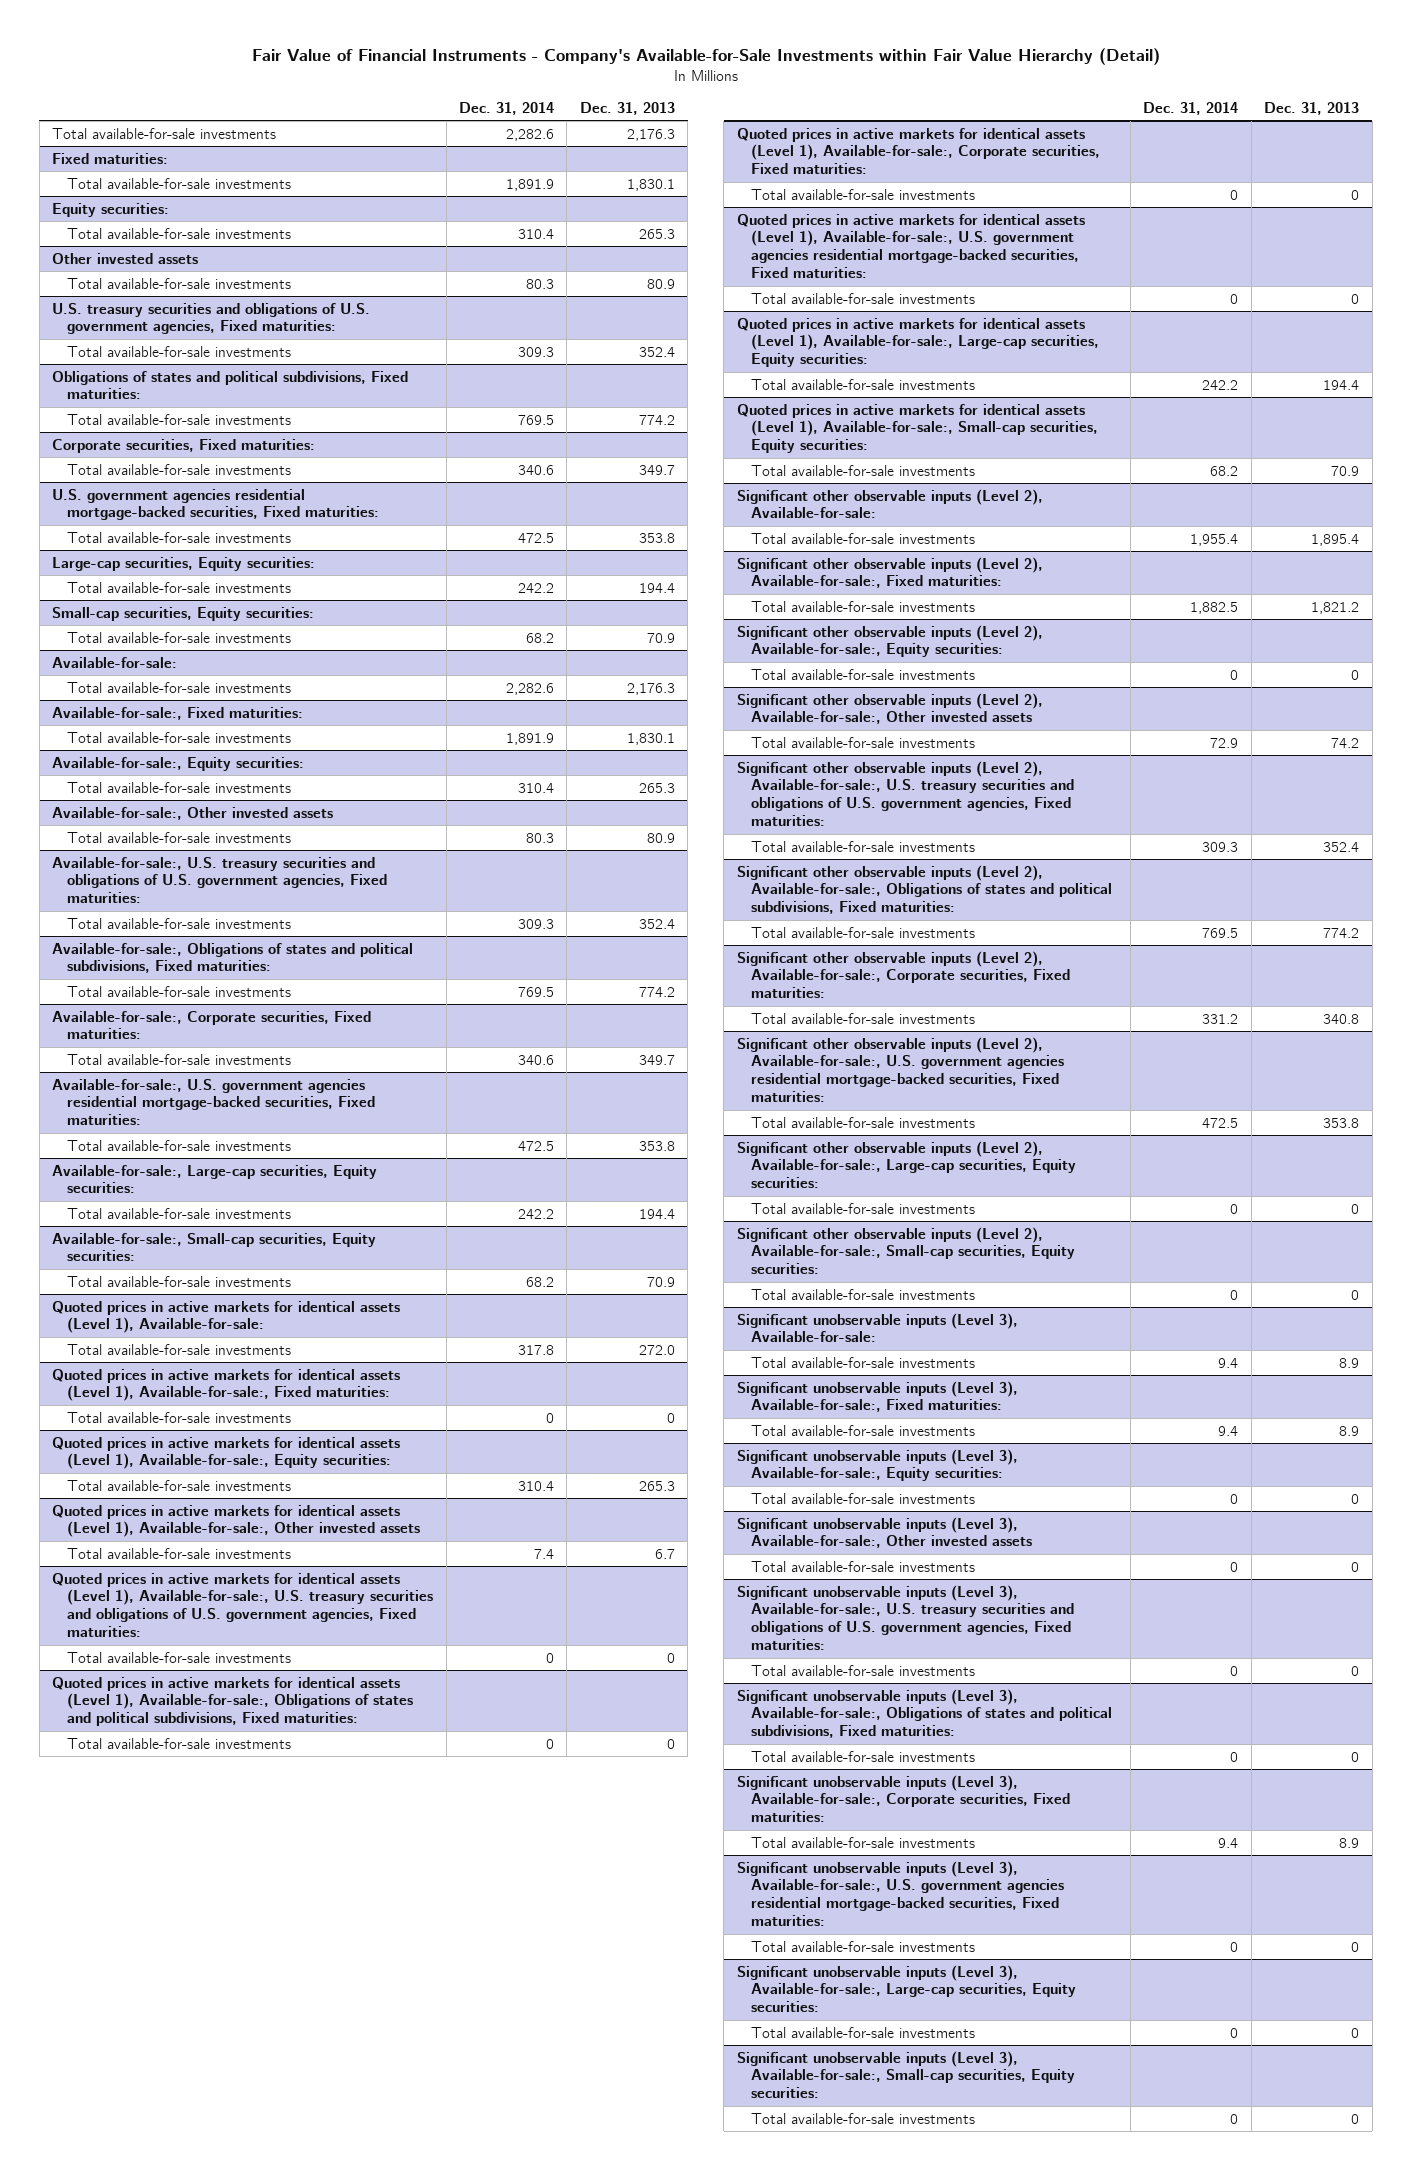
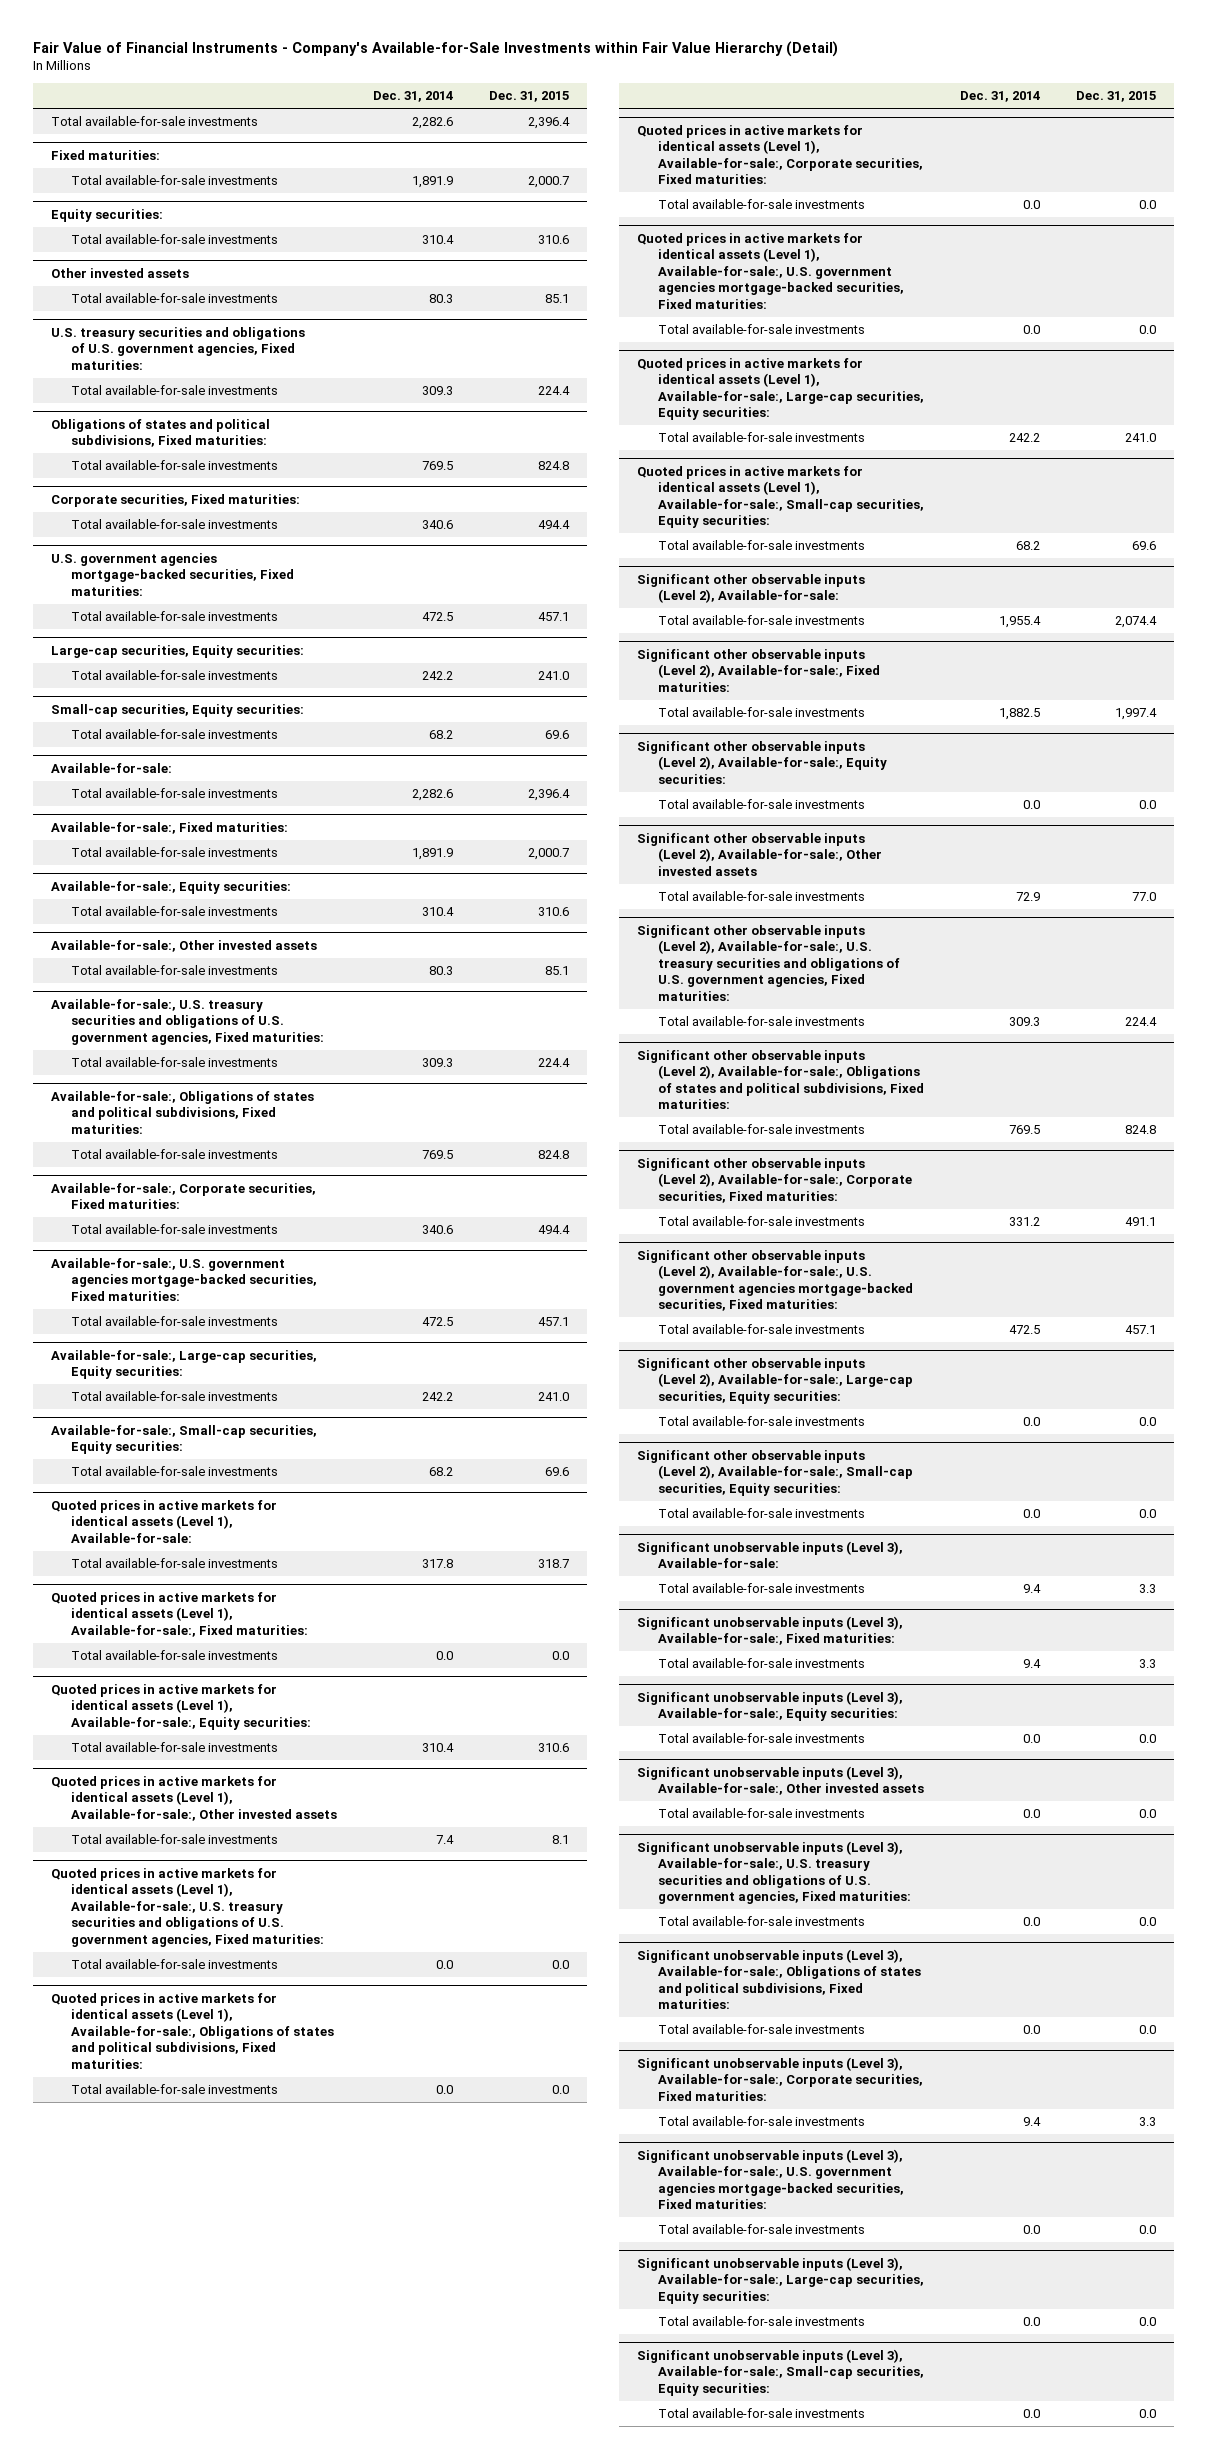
[579,101,675,115] Dec. 31, 2013 -> none
none -> [489,90,570,102] Dec. 31, 2015
[52,488,380,521] U.S. government agencies residential mortgage-backed securities, Fixed maturities: -> [50,552,295,596] U.S. government agencies mortgage-backed securities, Fixed maturities:
[52,1078,376,1126] Available-for-sale:, U.S. government agencies residential mortgage-backed securities, Fixed maturities: -> [50,1257,318,1301] Available-for-sale:, U.S. government agencies mortgage-backed securities, Fixed maturities:
[546,1412,555,1423] 0 -> [436,1651,454,1661] 0.0
[546,1652,555,1663] 0 -> [436,1960,454,1970] 0.0
[546,1738,555,1749] 0 -> [436,2085,454,2095] 0.0
[1230,189,1239,200] 0 -> [1022,200,1040,210] 0.0
[736,213,1085,279] Quoted prices in active markets for identical assets (Level 1), Available-for-sale:, U.S. government agencies residential mortgage-backed securities, Fixed maturities: -> [637,232,904,309] Quoted prices in active markets for identical assets (Level 1), Available-for-sale:, U.S. government agencies mortgage-backed securities, Fixed maturities:
[1230,293,1239,304] 0 -> [1022,325,1040,335] 0.0
[1230,669,1239,680] 0 -> [1022,800,1040,810] 0.0
[736,1036,1065,1103] Significant other observable inputs (Level 2), Available-for-sale:, U.S. government agencies residential mortgage-backed securities, Fixed maturities: -> [637,1249,913,1312] Significant other observable inputs (Level 2), Available-for-sale:, U.S. government agencies mortgage-backed securities, Fixed maturities:
[1230,1203,1239,1214] 0 -> [1022,1417,1040,1427] 0.0
[1230,1289,1239,1300] 0 -> [1022,1509,1040,1519] 0.0
[1230,1493,1239,1504] 0 -> [1022,1734,1040,1744] 0.0
[1230,1561,1239,1572] 0 -> [1022,1809,1040,1819] 0.0
[1230,1665,1239,1676] 0 -> [1022,1917,1040,1927] 0.0
[1230,1751,1239,1762] 0 -> [1022,2025,1040,2035] 0.0
[736,1860,1065,1927] Significant unobservable inputs (Level 3), Available-for-sale:, U.S. government agencies residential mortgage-backed securities, Fixed maturities: -> [637,2148,904,2210] Significant unobservable inputs (Level 3), Available-for-sale:, U.S. government agencies mortgage-backed securities, Fixed maturities:
[1230,1941,1239,1952] 0 -> [1022,2225,1040,2235] 0.0
[1230,2027,1239,2038] 0 -> [1022,2317,1040,2327] 0.0
[1230,2113,1239,2124] 0 -> [1022,2409,1040,2419] 0.0

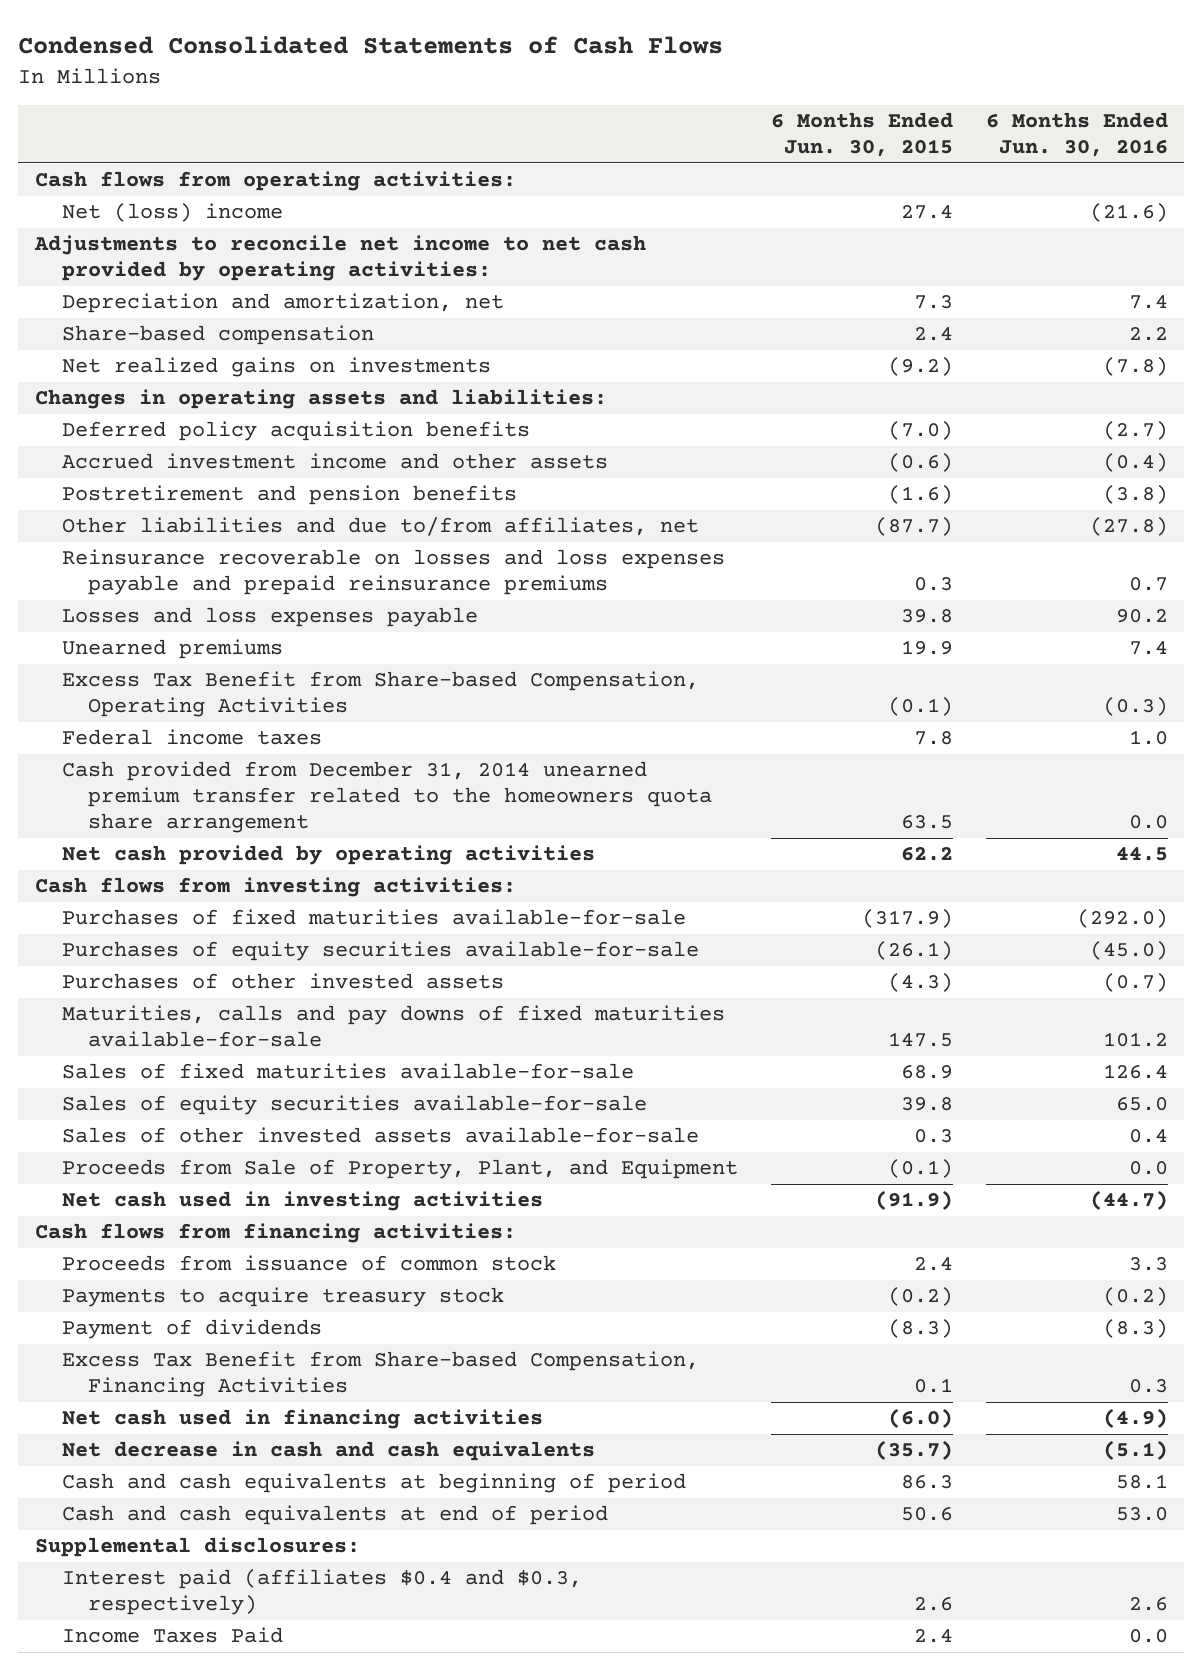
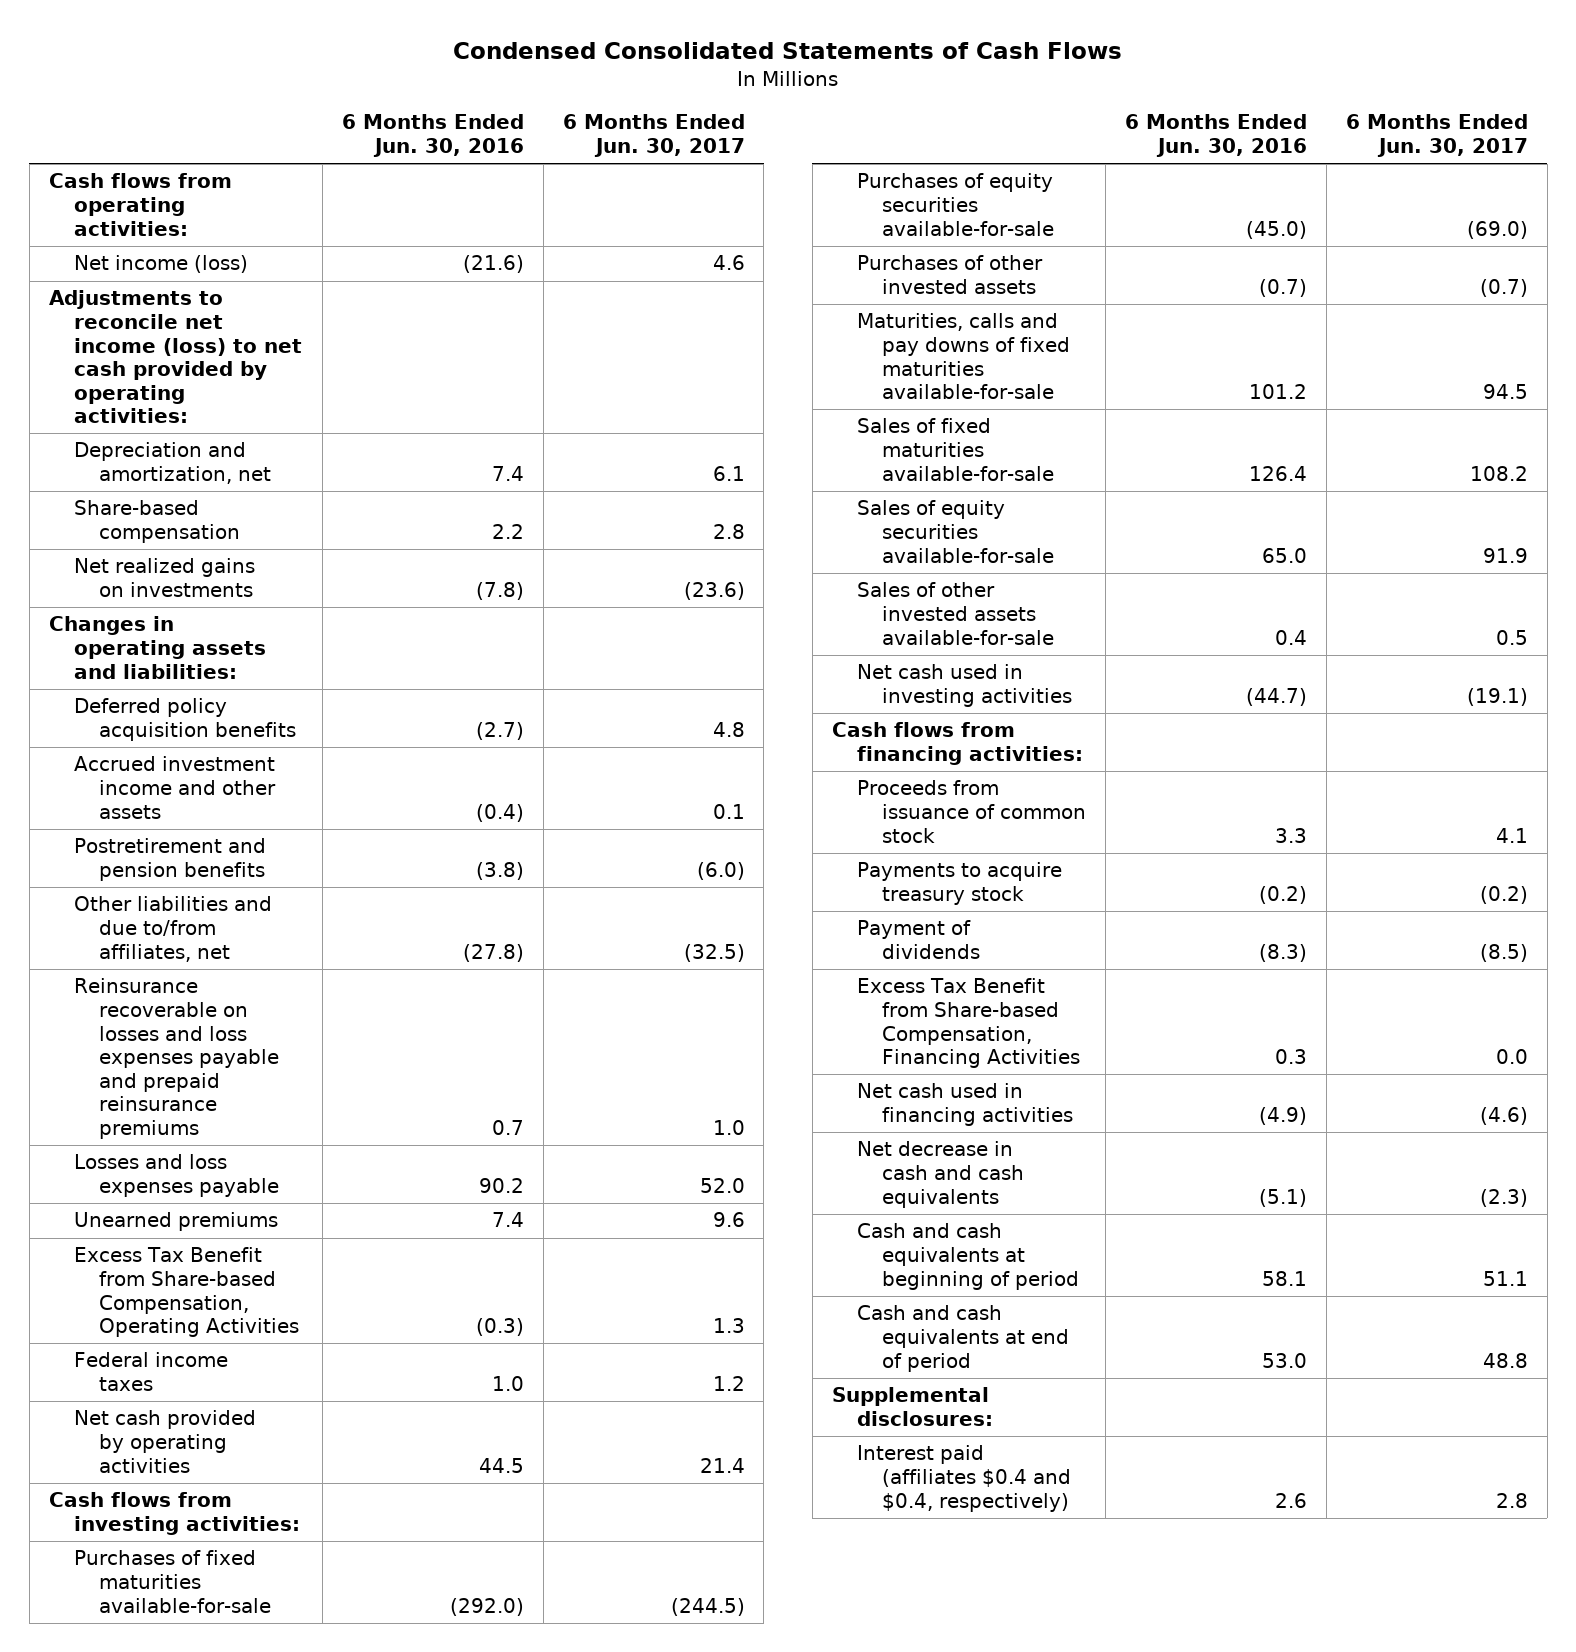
[770,112,953,158] 6 Months Ended Jun. 30, 2015 -> none
none -> [562,114,745,157] 6 Months Ended Jun. 30, 2017
[61,203,283,223] Net (loss) income -> [73,255,248,274] Net income (loss)
[33,235,646,282] Adjustments to reconcile net income to net cash provided by operating activities: -> [48,290,302,424] Adjustments to reconcile net income (loss) to net cash provided by operating activities:
[61,761,713,833] Cash provided from December 31, 2014 unearned premium transfer related to the homeowners quota share arrangement -> none
[61,1159,738,1180] Proceeds from Sale of Property, Plant, and Equipment -> none
[61,1627,283,1644] Income Taxes Paid -> none
[61,1569,582,1616] Interest paid (affiliates $0.4 and $0.3, respectively) -> [857,1445,1072,1512] Interest paid (affiliates $0.4 and $0.4, respectively)

